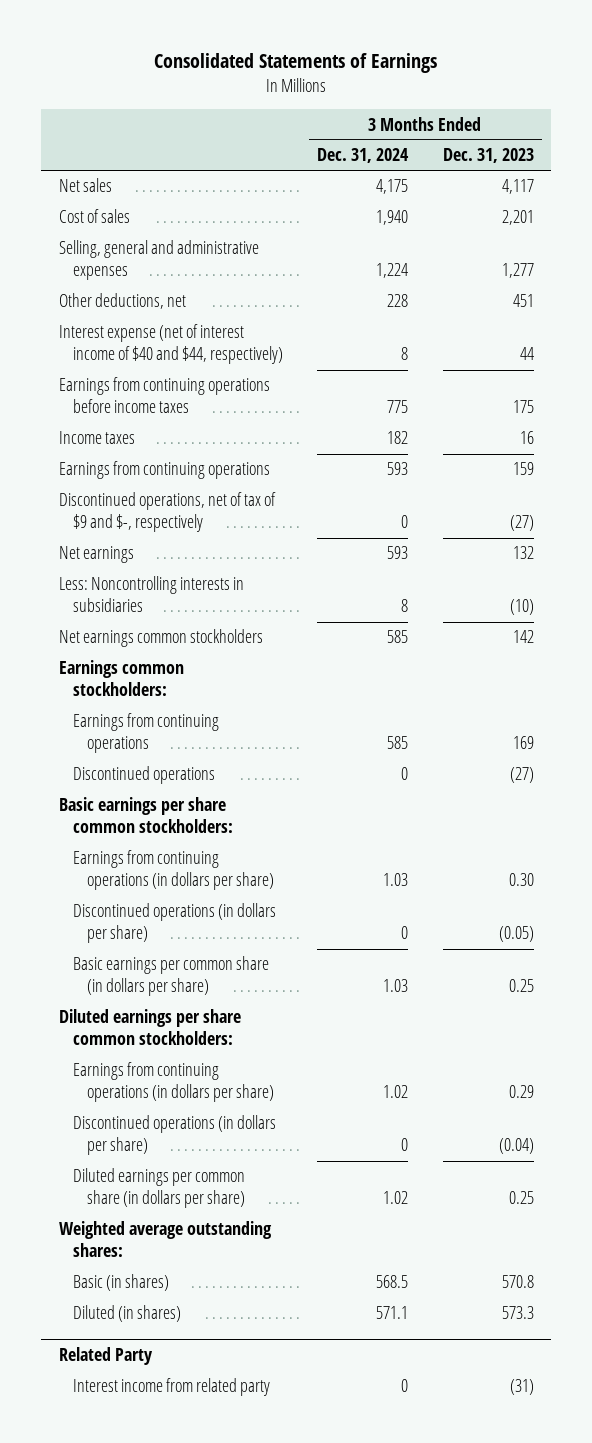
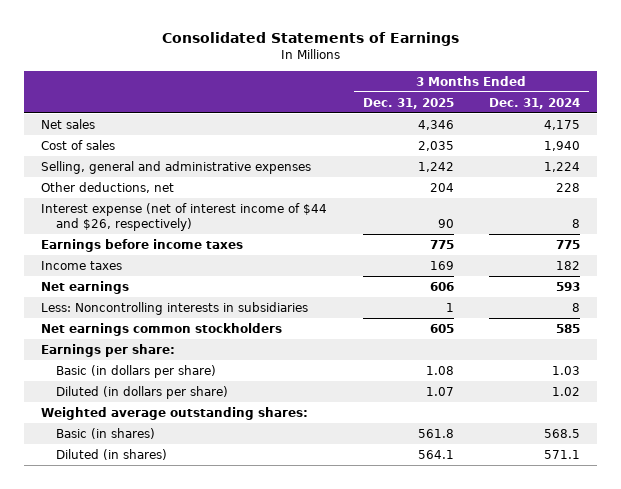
[442,148,534,164] Dec. 31, 2023 -> none
none -> [362,97,454,109] Dec. 31, 2025
[58,324,283,365] Interest expense (net of interest income of $40 and $44, respectively) -> [41,202,328,231] Interest expense (net of interest income of $44 and $26, respectively)
[58,377,270,414] Earnings from continuing operations before income taxes -> [41,238,244,252] Earnings before income taxes
[58,461,270,480] Earnings from continuing operations -> none
[58,492,276,533] Discontinued operations, net of tax of $9 and $-, respectively -> none
[58,660,184,697] Earnings common stockholders: -> none
[72,713,219,754] Earnings from continuing operations -> none
[72,766,215,785] Discontinued operations -> none
[72,850,274,891] Earnings from continuing operations (in dollars per share) -> none
[72,903,276,944] Discontinued operations (in dollars per share) -> none
[58,1009,241,1046] Diluted earnings per share common stockholders: -> none
[72,1062,274,1103] Earnings from continuing operations (in dollars per share) -> none
[72,1115,276,1156] Discontinued operations (in dollars per share) -> none
[58,797,233,834] Basic earnings per share common stockholders: -> [41,343,176,357] Earnings per share:
[72,956,269,997] Basic earnings per common share (in dollars per share) -> [56,364,217,378] Basic (in dollars per share)
[72,1168,245,1209] Diluted earnings per common share (in dollars per share) -> [56,385,229,399] Diluted (in dollars per share)
[58,1347,153,1366] Related Party -> none
[72,1378,270,1397] Interest income from related party -> none

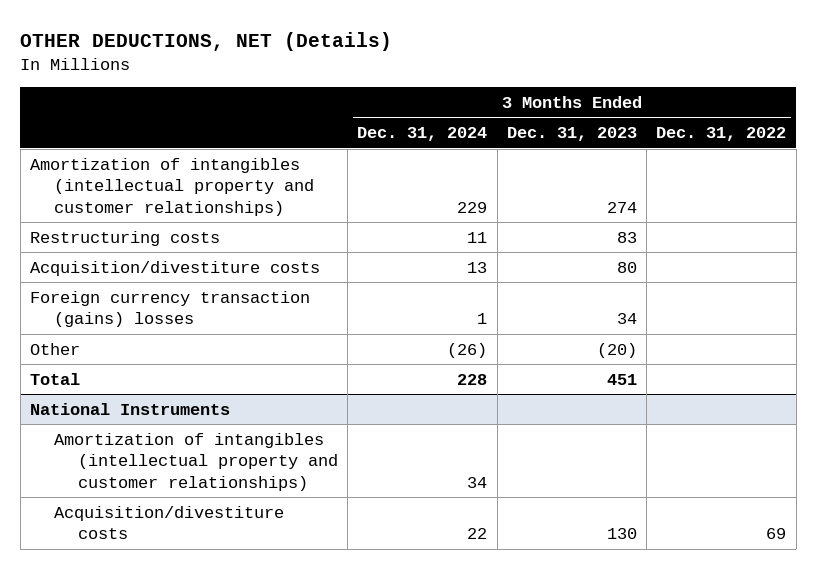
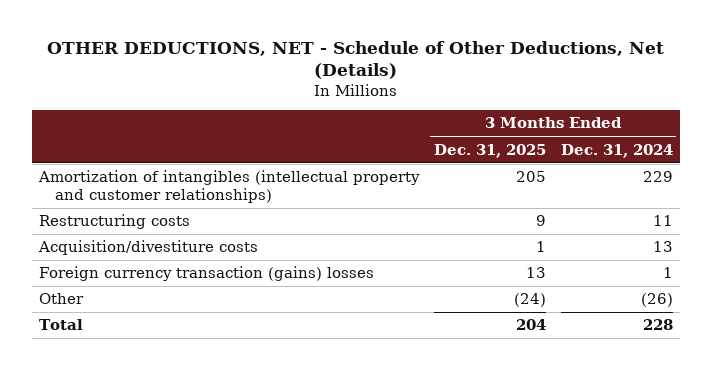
[20,31,393,51] OTHER DEDUCTIONS, NET (Details) -> [46,41,664,80] OTHER DEDUCTIONS, NET - Schedule of Other Deductions, Net (Details)
[506,127,637,142] Dec. 31, 2023 -> none
[656,127,787,142] Dec. 31, 2022 -> none
none -> [433,143,546,158] Dec. 31, 2025
[30,402,231,415] National Instruments -> none
[54,432,339,491] Amortization of intangibles (intellectual property and customer relationships) -> none
[54,505,285,540] Acquisition/divestiture costs -> none

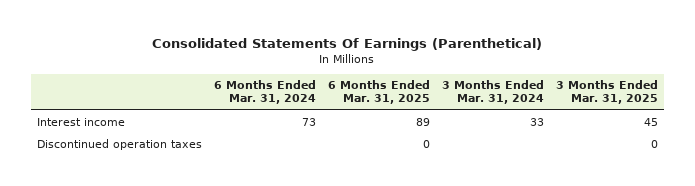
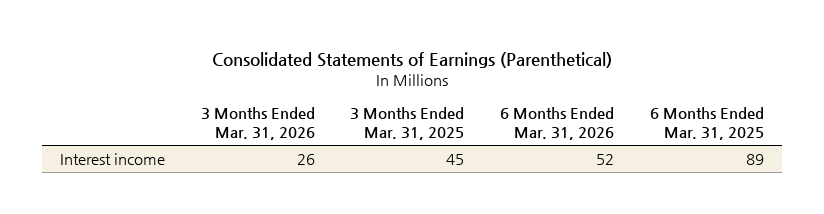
[152,37,543,51] Consolidated Statements Of Earnings (Parenthetical) -> [211,52,612,69] Consolidated Statements of Earnings (Parenthetical)
[213,79,316,105] 6 Months Ended Mar. 31, 2024 -> none
[441,79,544,105] 3 Months Ended Mar. 31, 2024 -> none
none -> [200,107,315,141] 3 Months Ended Mar. 31, 2026
none -> [500,107,615,141] 6 Months Ended Mar. 31, 2026
[36,139,202,151] Discontinued operation taxes -> none

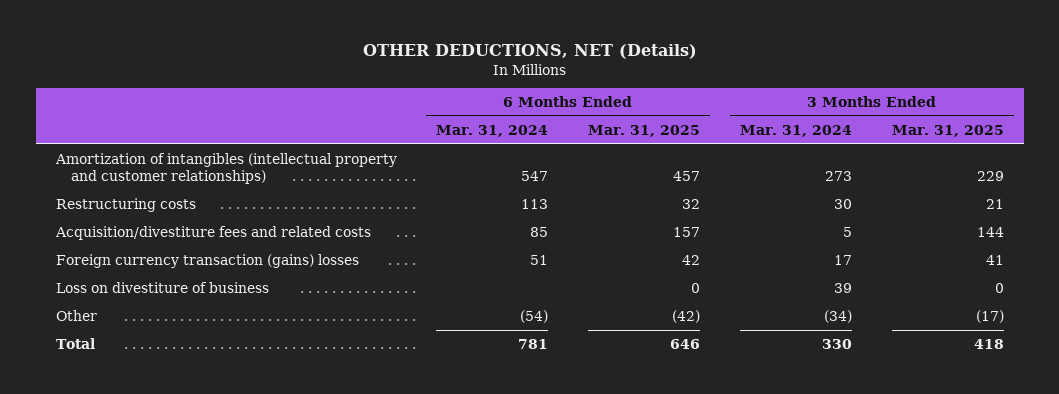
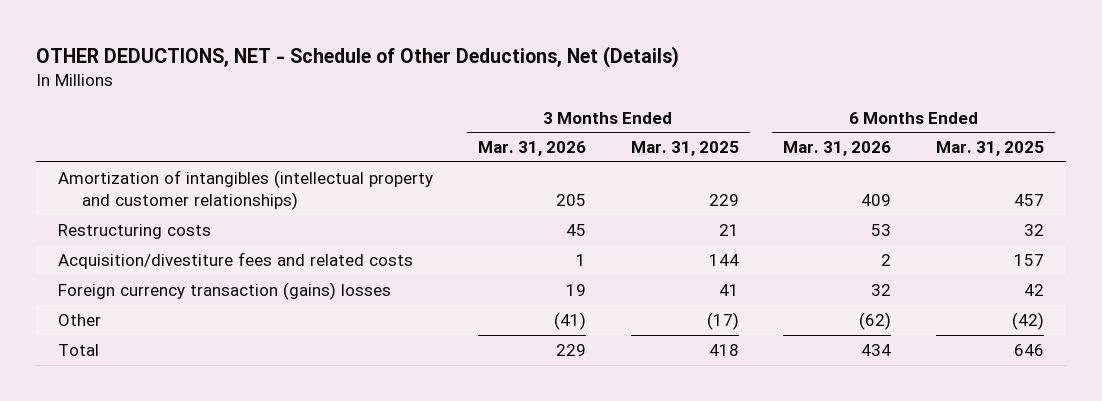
[362,44,697,60] OTHER DEDUCTIONS, NET (Details) -> [36,45,680,68] OTHER DEDUCTIONS, NET - Schedule of Other Deductions, Net (Details)
[436,124,549,137] Mar. 31, 2024 -> none
[739,124,852,137] Mar. 31, 2024 -> none
none -> [478,141,587,157] Mar. 31, 2026
none -> [783,141,892,157] Mar. 31, 2026
[55,281,269,293] Loss on divestiture of business -> none

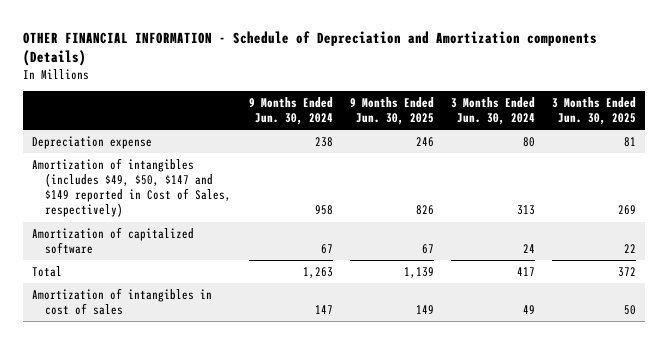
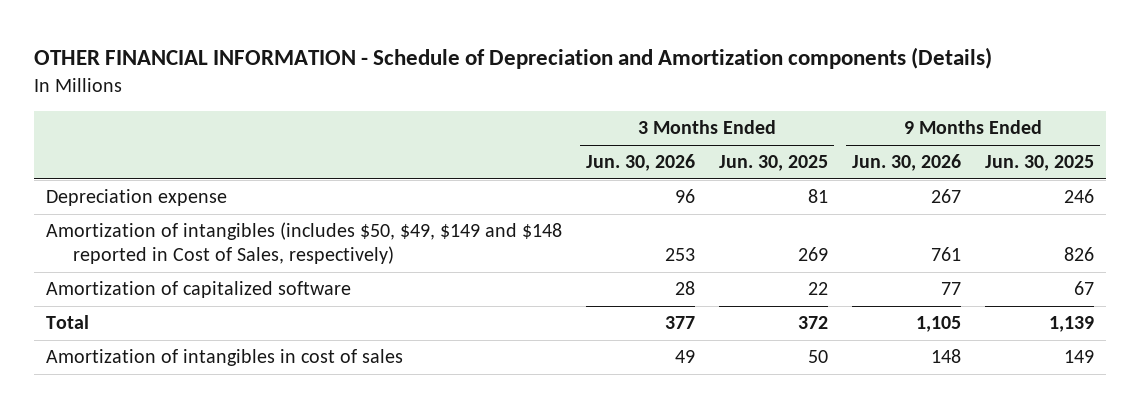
[248,97,333,126] 9 Months Ended Jun. 30, 2024 -> none
[450,97,535,126] 3 Months Ended Jun. 30, 2024 -> none
none -> [586,154,696,172] Jun. 30, 2026
none -> [852,154,962,172] Jun. 30, 2026
[31,157,232,218] Amortization of intangibles (includes $49, $50, $147 and $149 reported in Cost of Sales, respectively) -> [46,222,563,265] Amortization of intangibles (includes $50, $49, $149 and $148 reported in Cost of Sales, respectively)

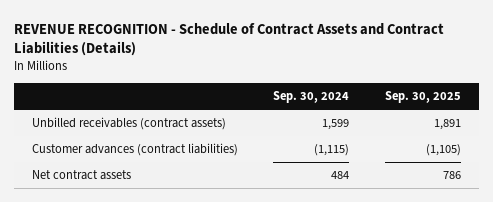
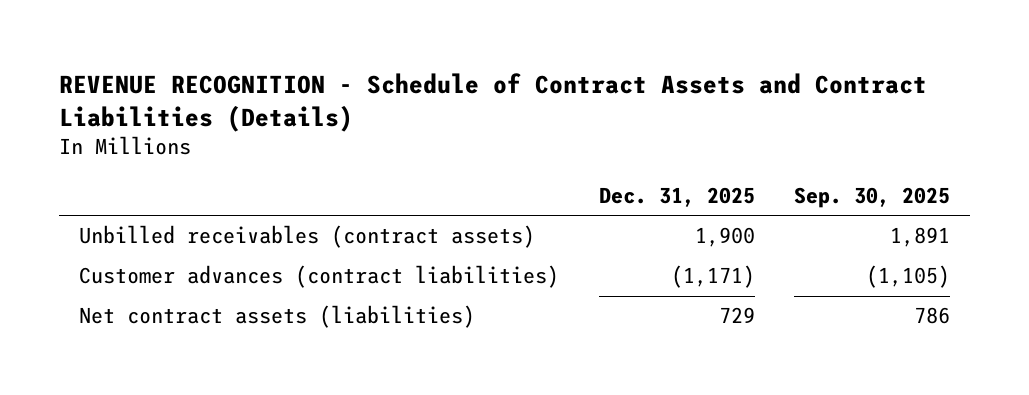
[273,91,350,104] Sep. 30, 2024 -> none
none -> [598,186,755,207] Dec. 31, 2025
[32,170,132,181] Net contract assets -> [79,305,476,329] Net contract assets (liabilities)

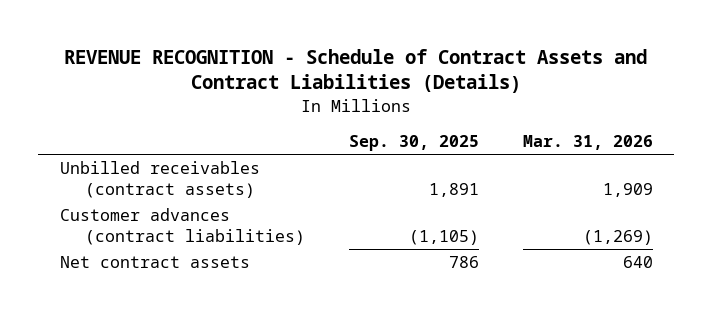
[598,186,755,207] Dec. 31, 2025 -> none
none -> [522,135,653,151] Mar. 31, 2026
[79,305,476,329] Net contract assets (liabilities) -> [59,255,250,268] Net contract assets

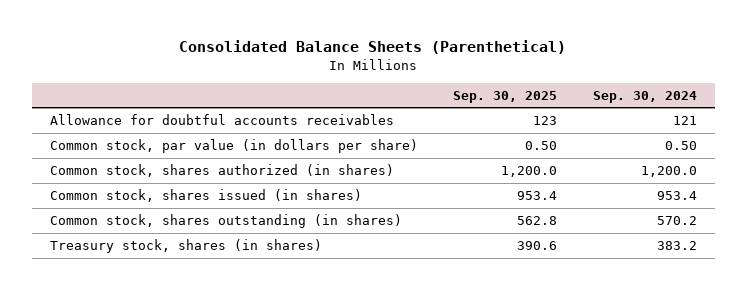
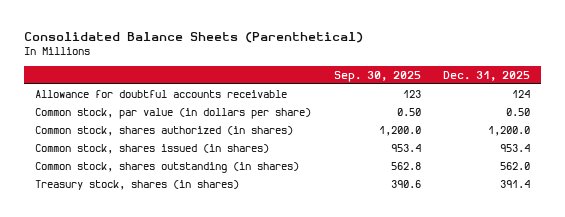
[593,90,698,103] Sep. 30, 2024 -> none
none -> [442,70,530,81] Dec. 31, 2025
[49,114,394,126] Allowance for doubtful accounts receivables -> [35,89,288,98] Allowance for doubtful accounts receivable

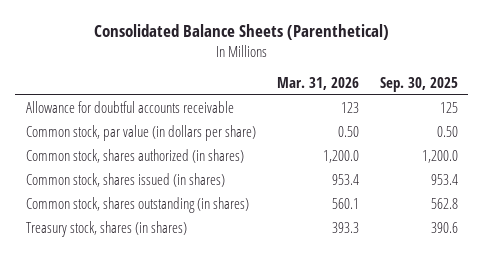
[442,70,530,81] Dec. 31, 2025 -> none
none -> [276,76,359,90] Mar. 31, 2026
[402,89,421,98] 123 -> [439,101,458,113] 125

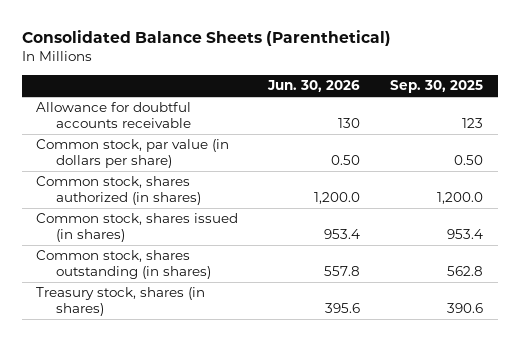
[276,76,359,90] Mar. 31, 2026 -> none
none -> [267,80,361,93] Jun. 30, 2026
[439,101,458,113] 125 -> [462,118,484,129] 123

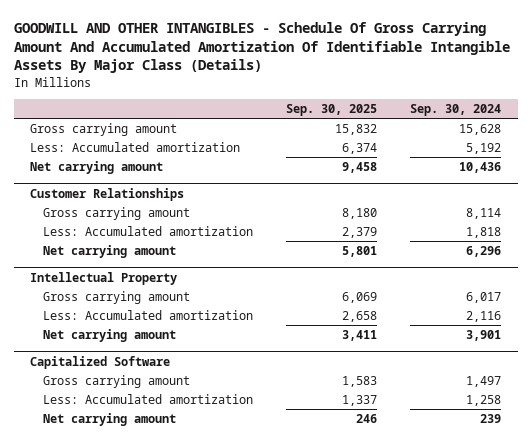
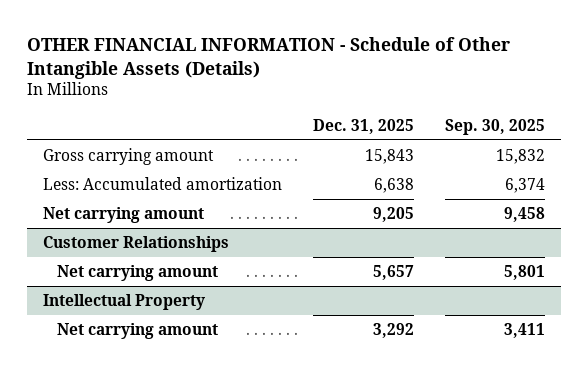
[13,21,510,74] GOODWILL AND OTHER INTANGIBLES - Schedule Of Gross Carrying Amount And Accumulated Amortization Of Identifiable Intangible Assets By Major Class (Details) -> [27,36,511,79] OTHER FINANCIAL INFORMATION - Schedule of Other Intangible Assets (Details)
[410,104,502,117] Sep. 30, 2024 -> none
none -> [313,118,415,134] Dec. 31, 2025
[42,207,190,221] Gross carrying amount -> none
[42,226,253,237] Less: Accumulated amortization -> none
[42,291,190,305] Gross carrying amount -> none
[42,310,253,321] Less: Accumulated amortization -> none
[30,355,171,369] Capitalized Software -> none
[42,375,190,389] Gross carrying amount -> none
[42,394,253,405] Less: Accumulated amortization -> none
[42,413,176,427] Net carrying amount -> none

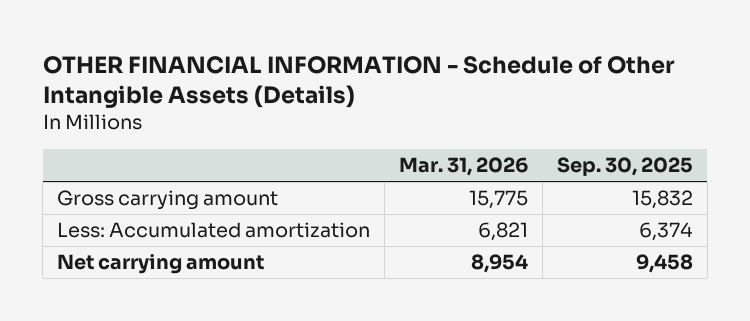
[313,118,415,134] Dec. 31, 2025 -> none
none -> [399,157,529,177] Mar. 31, 2026
[42,236,229,253] Customer Relationships -> none
[57,265,219,282] Net carrying amount -> none
[42,294,205,311] Intellectual Property -> none
[57,323,219,340] Net carrying amount -> none

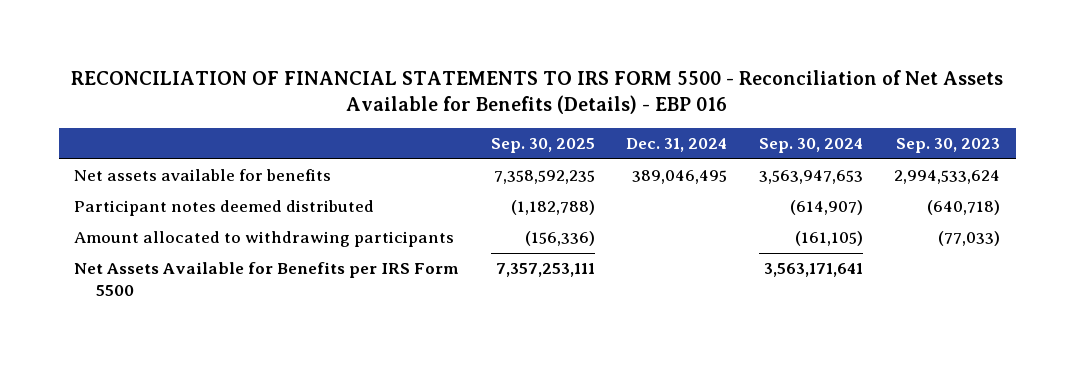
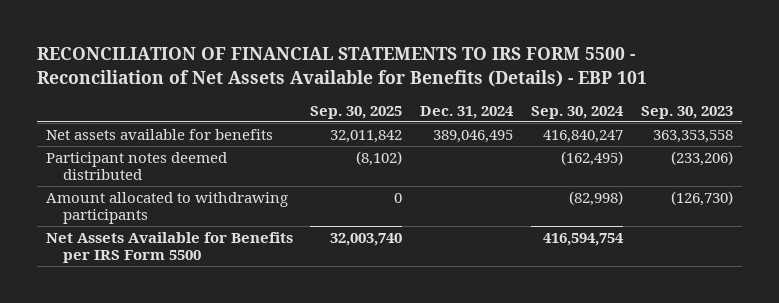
[71,69,1004,115] RECONCILIATION OF FINANCIAL STATEMENTS TO IRS FORM 5500 - Reconciliation of Net Assets Available for Benefits (Details) - EBP 016 -> [36,47,647,87] RECONCILIATION OF FINANCIAL STATEMENTS TO IRS FORM 5500 - Reconciliation of Net Assets Available for Benefits (Details) - EBP 101
[493,170,595,185] 7,358,592,235 -> [330,129,403,143] 32,011,842
[758,170,863,185] 3,563,947,653 -> [543,129,624,143] 416,840,247
[893,170,1000,185] 2,994,533,624 -> [653,129,734,143] 363,353,558
[510,200,595,216] (1,182,788) -> [356,150,403,166] (8,102)
[789,200,863,216] (614,907) -> [561,150,624,166] (162,495)
[926,200,1000,216] (640,718) -> [671,150,734,166] (233,206)
[524,231,595,247] (156,336) -> [394,192,403,203] 0
[794,231,863,247] (161,105) -> [569,190,624,206] (82,998)
[937,231,1000,247] (77,033) -> [671,190,734,206] (126,730)
[495,263,595,278] 7,357,253,111 -> [330,232,403,246] 32,003,740
[763,263,863,278] 3,563,171,641 -> [543,232,625,246] 416,594,754

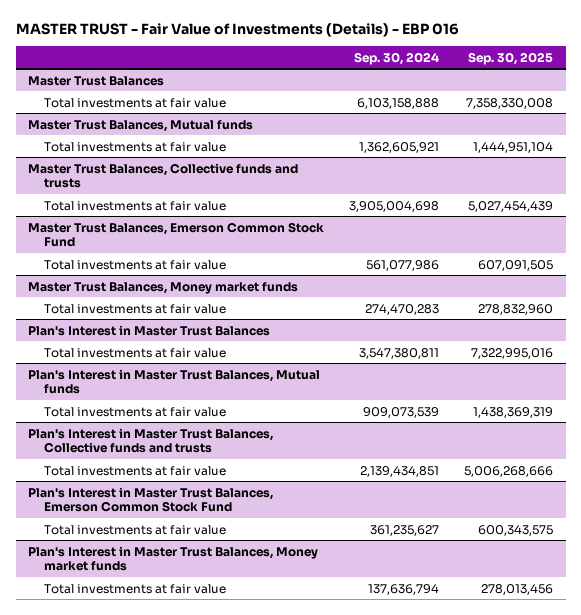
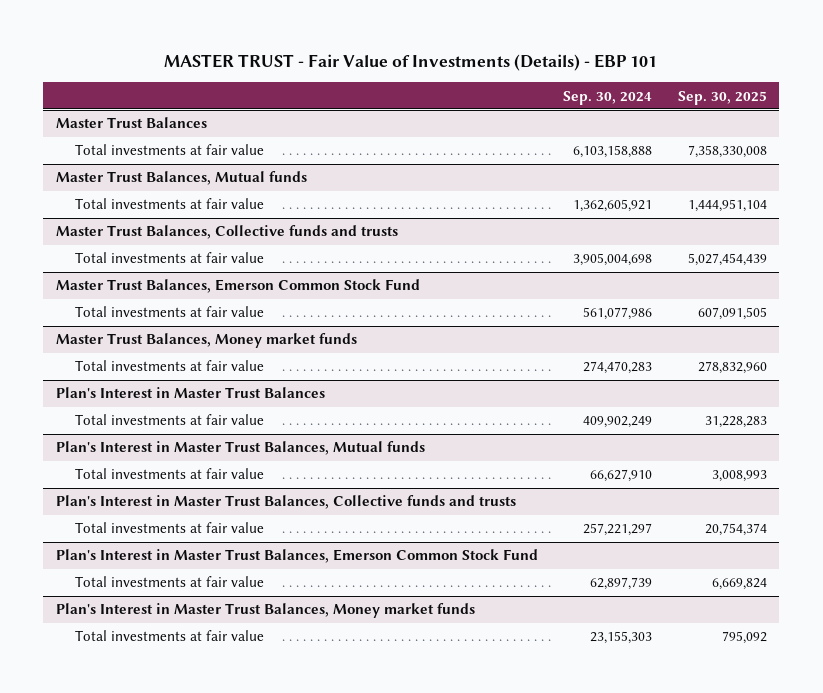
[15,23,459,38] MASTER TRUST - Fair Value of Investments (Details) - EBP 016 -> [164,53,658,71] MASTER TRUST - Fair Value of Investments (Details) - EBP 101
[359,347,440,359] 3,547,380,811 -> [583,416,653,429] 409,902,249
[471,347,554,359] 7,322,995,016 -> [704,416,767,429] 31,228,283
[363,406,440,418] 909,073,539 -> [590,469,653,483] 66,627,910
[473,406,554,418] 1,438,369,319 -> [711,470,767,483] 3,008,993
[360,465,440,477] 2,139,434,851 -> [583,523,653,537] 257,221,297
[464,465,554,477] 5,006,268,666 -> [704,523,767,537] 20,754,374
[370,524,440,536] 361,235,627 -> [590,577,653,591] 62,897,739
[478,524,554,536] 600,343,575 -> [711,578,767,591] 6,669,824
[368,583,440,595] 137,636,794 -> [590,631,653,645] 23,155,303
[481,583,554,595] 278,013,456 -> [721,631,767,645] 795,092

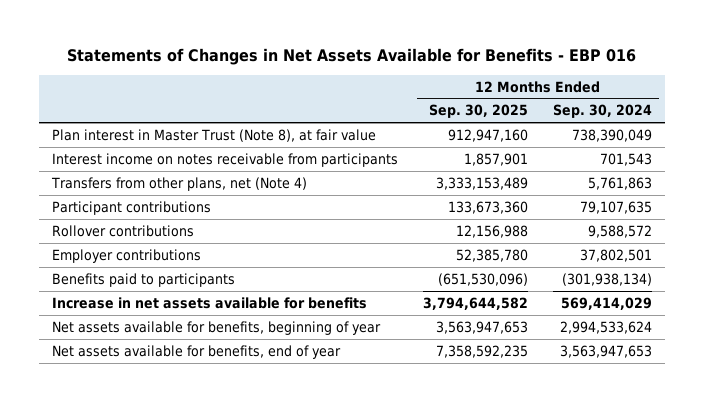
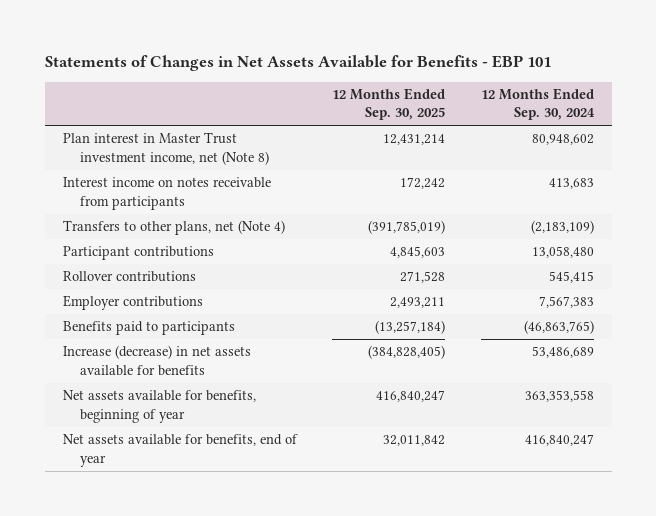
[67,47,637,65] Statements of Changes in Net Assets Available for Benefits - EBP 016 -> [44,55,551,72] Statements of Changes in Net Assets Available for Benefits - EBP 101
[51,128,376,142] Plan interest in Master Trust (Note 8), at fair value -> [62,132,269,165] Plan interest in Master Trust investment income, net (Note 8)
[448,128,529,142] 912,947,160 -> [383,134,446,146] 12,431,214
[572,128,653,142] 738,390,049 -> [531,134,594,146] 80,948,602
[464,152,529,166] 1,857,901 -> [400,177,446,190] 172,242
[600,152,653,166] 701,543 -> [548,178,594,190] 413,683
[50,176,307,191] Transfers from other plans, net (Note 4) -> [62,220,285,236] Transfers to other plans, net (Note 4)
[436,176,529,190] 3,333,153,489 -> [368,220,446,235] (391,785,019)
[588,176,653,190] 5,761,863 -> [530,220,594,235] (2,183,109)
[448,200,529,214] 133,673,360 -> [390,246,446,259] 4,845,603
[580,200,653,214] 79,107,635 -> [531,246,594,259] 13,058,480
[456,224,529,238] 12,156,988 -> [400,271,446,284] 271,528
[588,224,653,238] 9,588,572 -> [548,271,594,284] 545,415
[456,248,529,262] 52,385,780 -> [390,297,446,309] 2,493,211
[580,248,653,262] 37,802,501 -> [538,296,594,309] 7,567,383
[438,272,529,286] (651,530,096) -> [375,320,446,335] (13,257,184)
[562,272,653,286] (301,938,134) -> [523,320,594,335] (46,863,765)
[51,296,367,309] Increase in net assets available for benefits -> [62,345,251,376] Increase (decrease) in net assets available for benefits
[423,296,529,310] 3,794,644,582 -> [368,345,446,360] (384,828,405)
[561,296,653,310] 569,414,029 -> [531,346,594,359] 53,486,689
[436,320,529,334] 3,563,947,653 -> [376,390,446,403] 416,840,247
[560,320,653,334] 2,994,533,624 -> [524,390,594,403] 363,353,558
[436,344,529,358] 7,358,592,235 -> [383,435,446,447] 32,011,842
[560,344,653,358] 3,563,947,653 -> [524,434,594,447] 416,840,247

